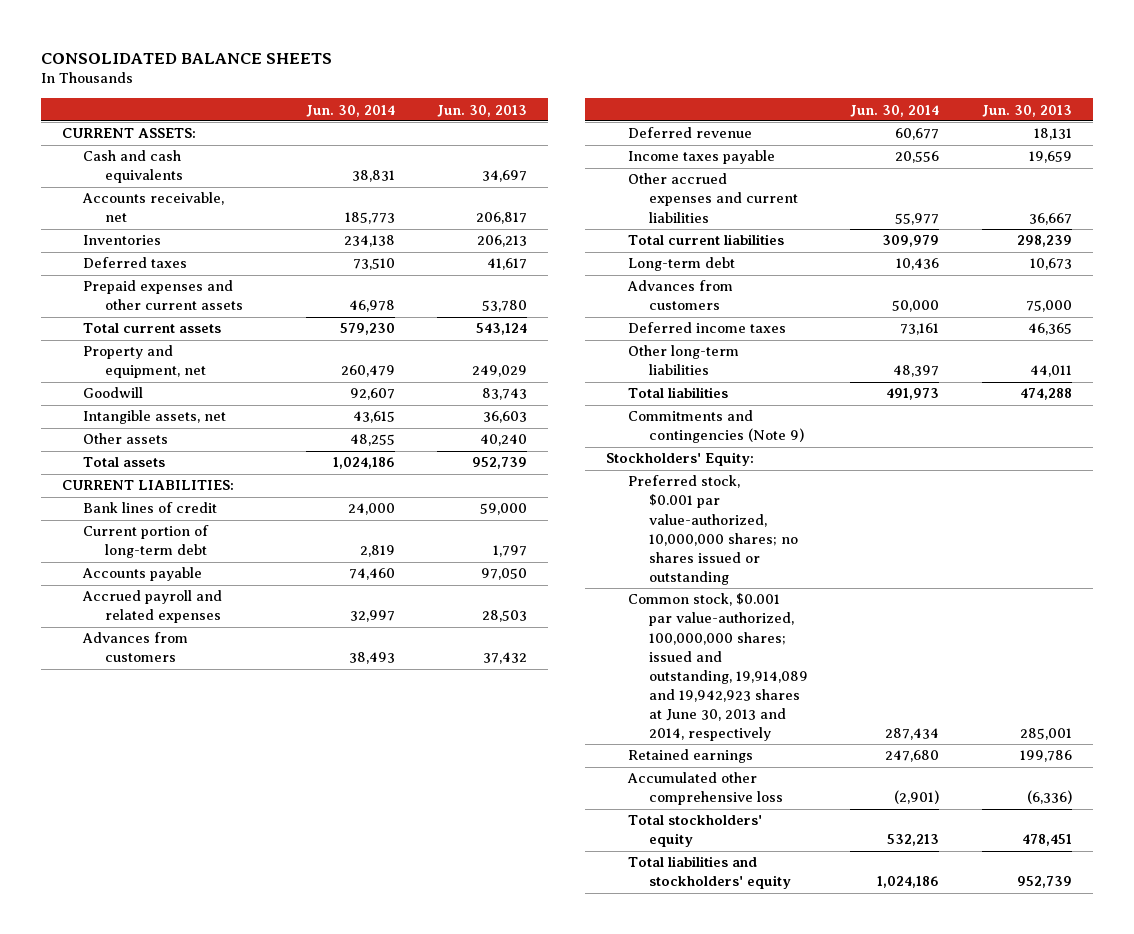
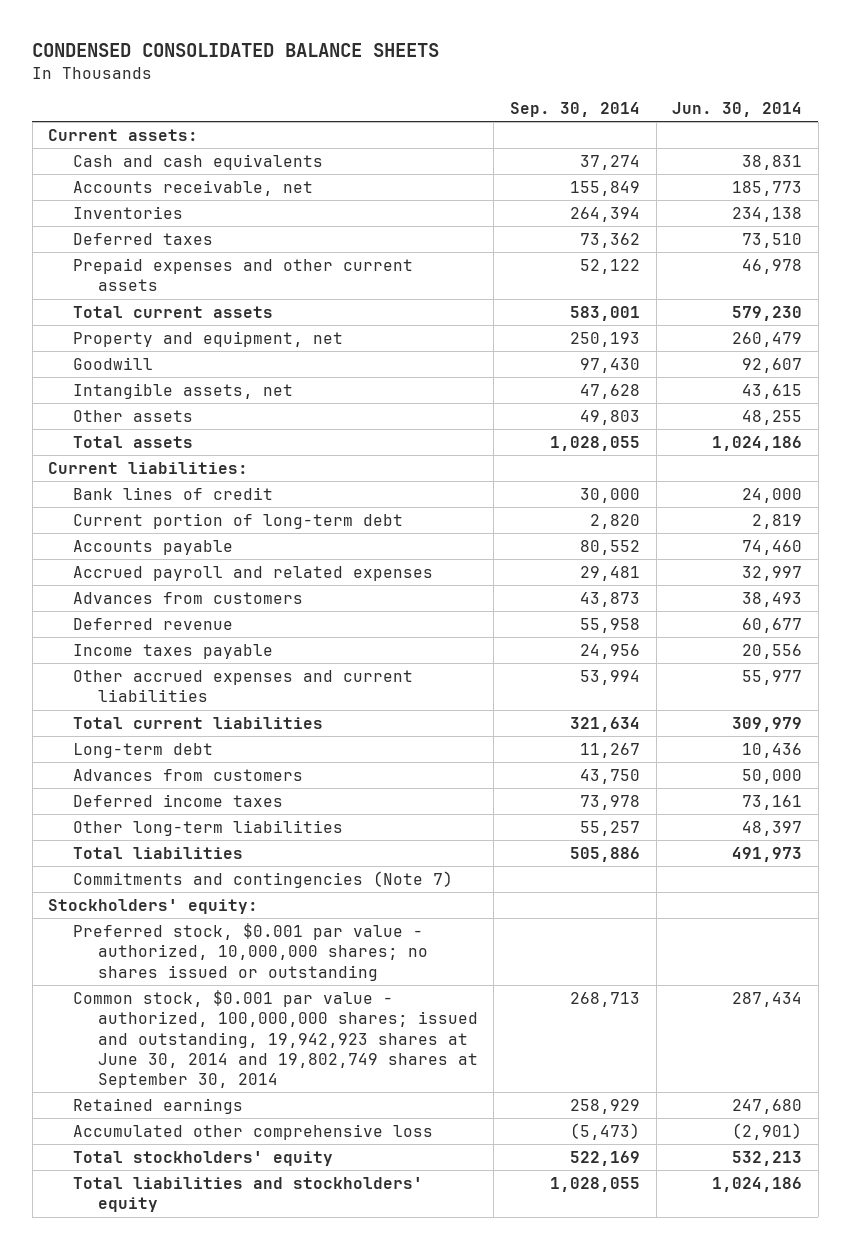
[40,52,332,64] CONSOLIDATED BALANCE SHEETS -> [32,43,440,58] CONDENSED CONSOLIDATED BALANCE SHEETS
[437,104,528,117] Jun. 30, 2013 -> none
none -> [509,101,640,117] Sep. 30, 2014
[62,128,197,139] CURRENT ASSETS: -> [48,129,199,142] Current assets:
[62,480,235,491] CURRENT LIABILITIES: -> [48,462,249,475] Current liabilities:
[627,410,805,444] Commitments and contingencies (Note 9) -> [73,871,454,889] Commitments and contingencies (Note 7)
[606,452,755,467] Stockholders' Equity: -> [48,899,259,915] Stockholders' equity:
[627,475,799,585] Preferred stock, $0.001 par value-authorized, 10,000,000 shares; no shares issued or outstanding -> [73,923,428,981] Preferred stock, $0.001 par value - authorized, 10,000,000 shares; no shares issued or outstanding
[627,593,809,741] Common stock, $0.001 par value-authorized, 100,000,000 shares; issued and outstanding, 19,914,089 and 19,942,923 shares at June 30, 2013 and 2014, respectively -> [73,990,478,1089] Common stock, $0.001 par value - authorized, 100,000,000 shares; issued and outstanding, 19,942,923 shares at June 30, 2014 and 19,802,749 shares at September 30, 2014

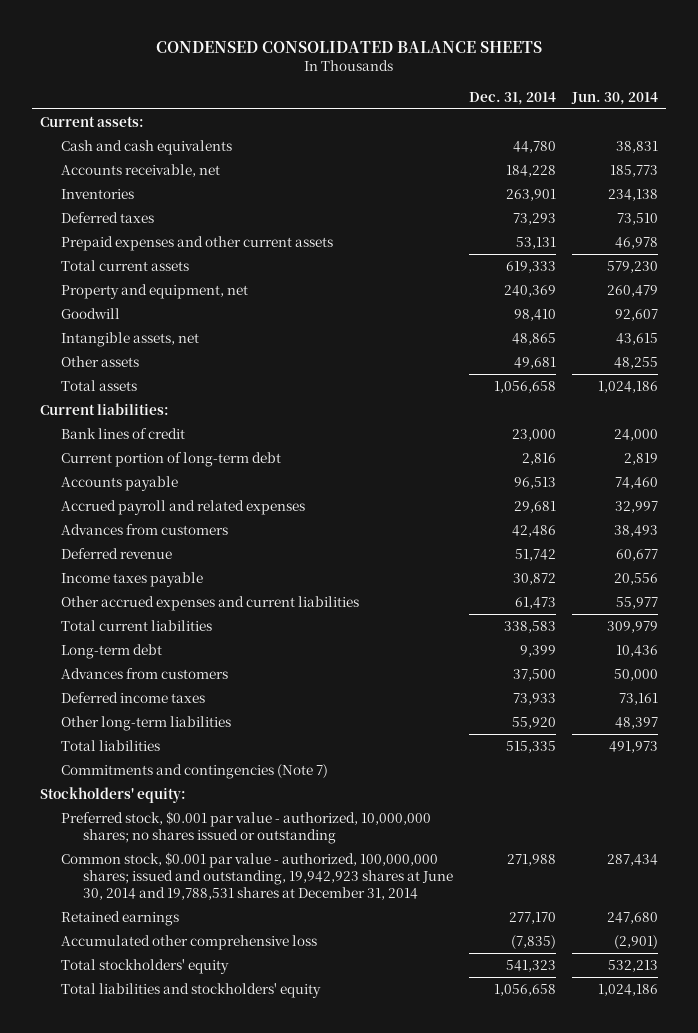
[509,101,640,117] Sep. 30, 2014 -> none
none -> [468,91,556,105] Dec. 31, 2014
[73,990,478,1089] Common stock, $0.001 par value - authorized, 100,000,000 shares; issued and outstanding, 19,942,923 shares at June 30, 2014 and 19,802,749 shares at September 30, 2014 -> [61,852,453,900] Common stock, $0.001 par value - authorized, 100,000,000 shares; issued and outstanding, 19,942,923 shares at June 30, 2014 and 19,788,531 shares at December 31, 2014

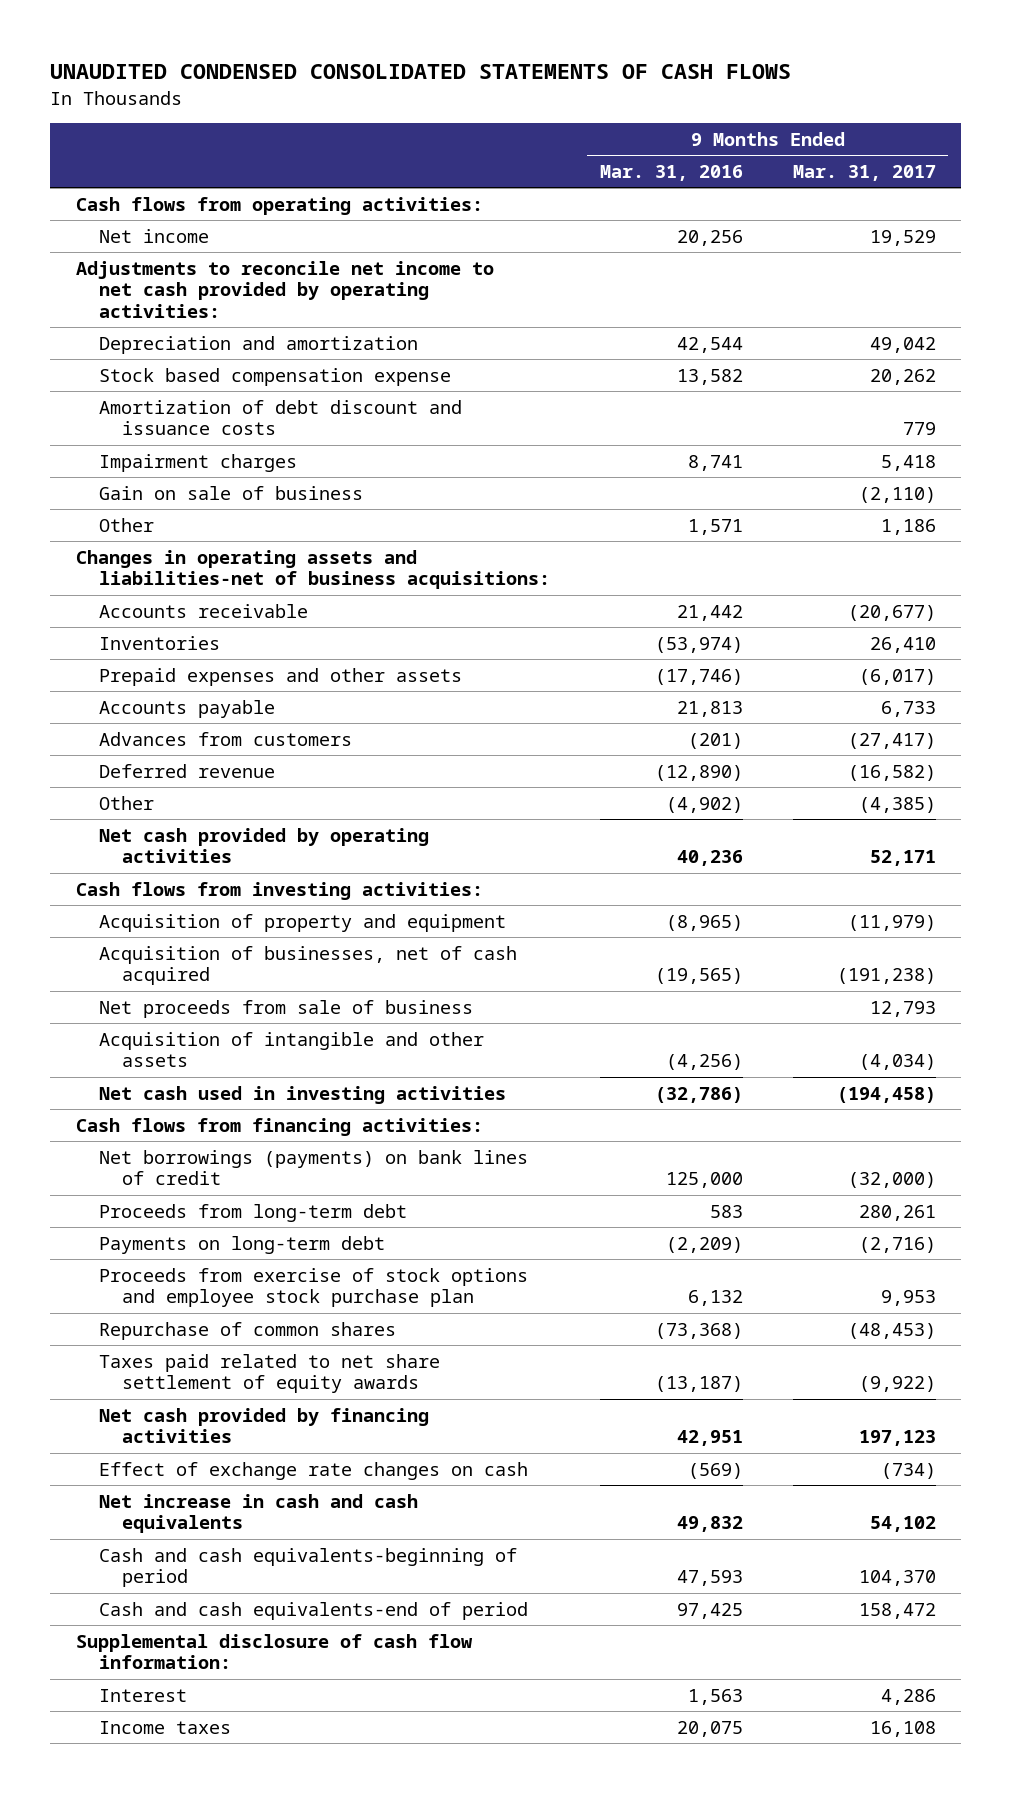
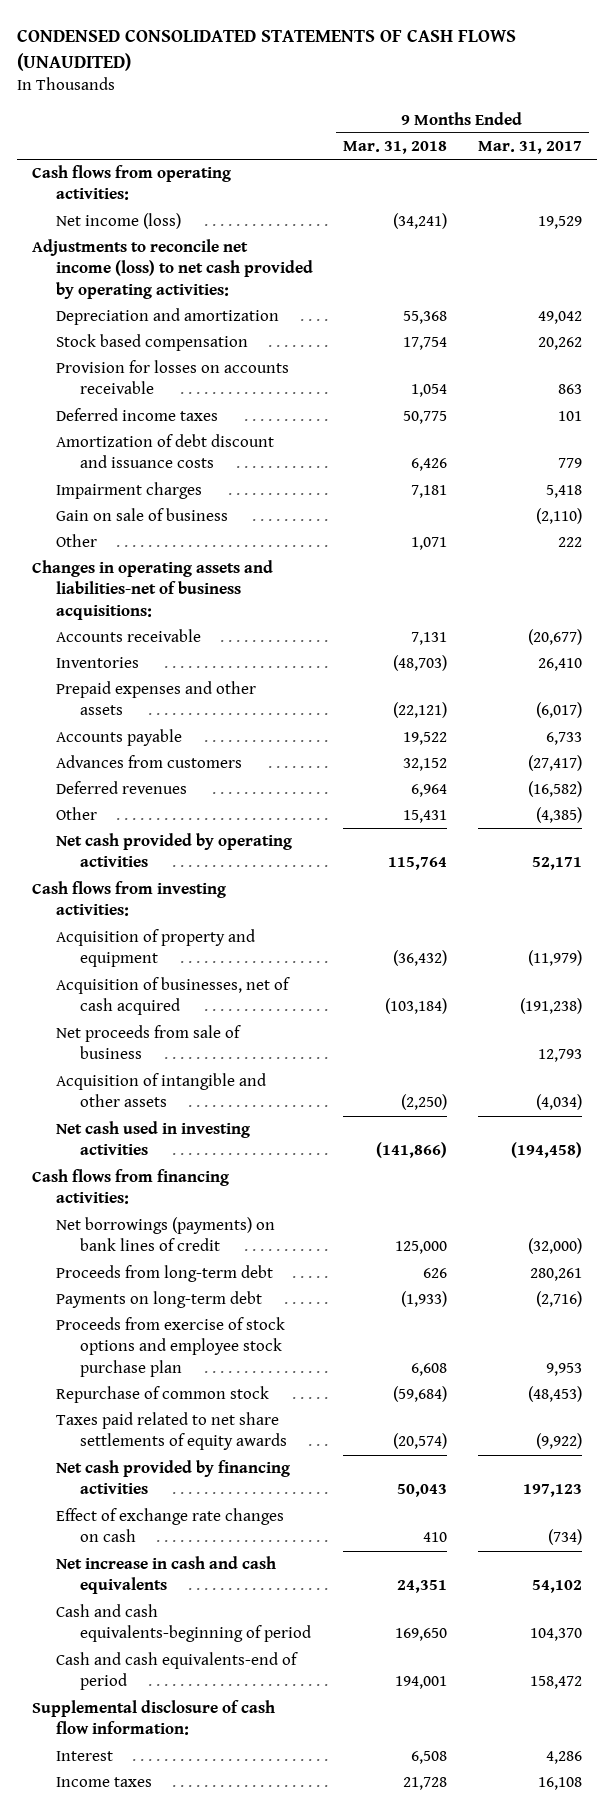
[50,64,792,80] UNAUDITED CONDENSED CONSOLIDATED STATEMENTS OF CASH FLOWS -> [16,29,516,71] CONDENSED CONSOLIDATED STATEMENTS OF CASH FLOWS (UNAUDITED)
[599,165,743,182] Mar. 31, 2016 -> none
none -> [343,141,448,155] Mar. 31, 2018
[98,228,209,243] Net income -> [55,213,181,230] Net income (loss)
[75,260,494,319] Adjustments to reconcile net income to net cash provided by operating activities: -> [32,239,313,299] Adjustments to reconcile net income (loss) to net cash provided by operating activities:
[98,367,451,386] Stock based compensation expense -> [55,334,248,352] Stock based compensation
none -> [55,360,289,395] Provision for losses on accounts receivable
none -> [55,408,218,422] Deferred income taxes
[880,518,936,535] 1,186 -> [557,537,582,548] 222
[98,763,275,778] Deferred revenue -> [55,781,187,795] Deferred revenues
[98,1321,396,1340] Repurchase of common shares -> [55,1386,269,1404] Repurchase of common stock
[98,1353,440,1394] Taxes paid related to net share settlement of equity awards -> [55,1412,287,1451] Taxes paid related to net share settlements of equity awards

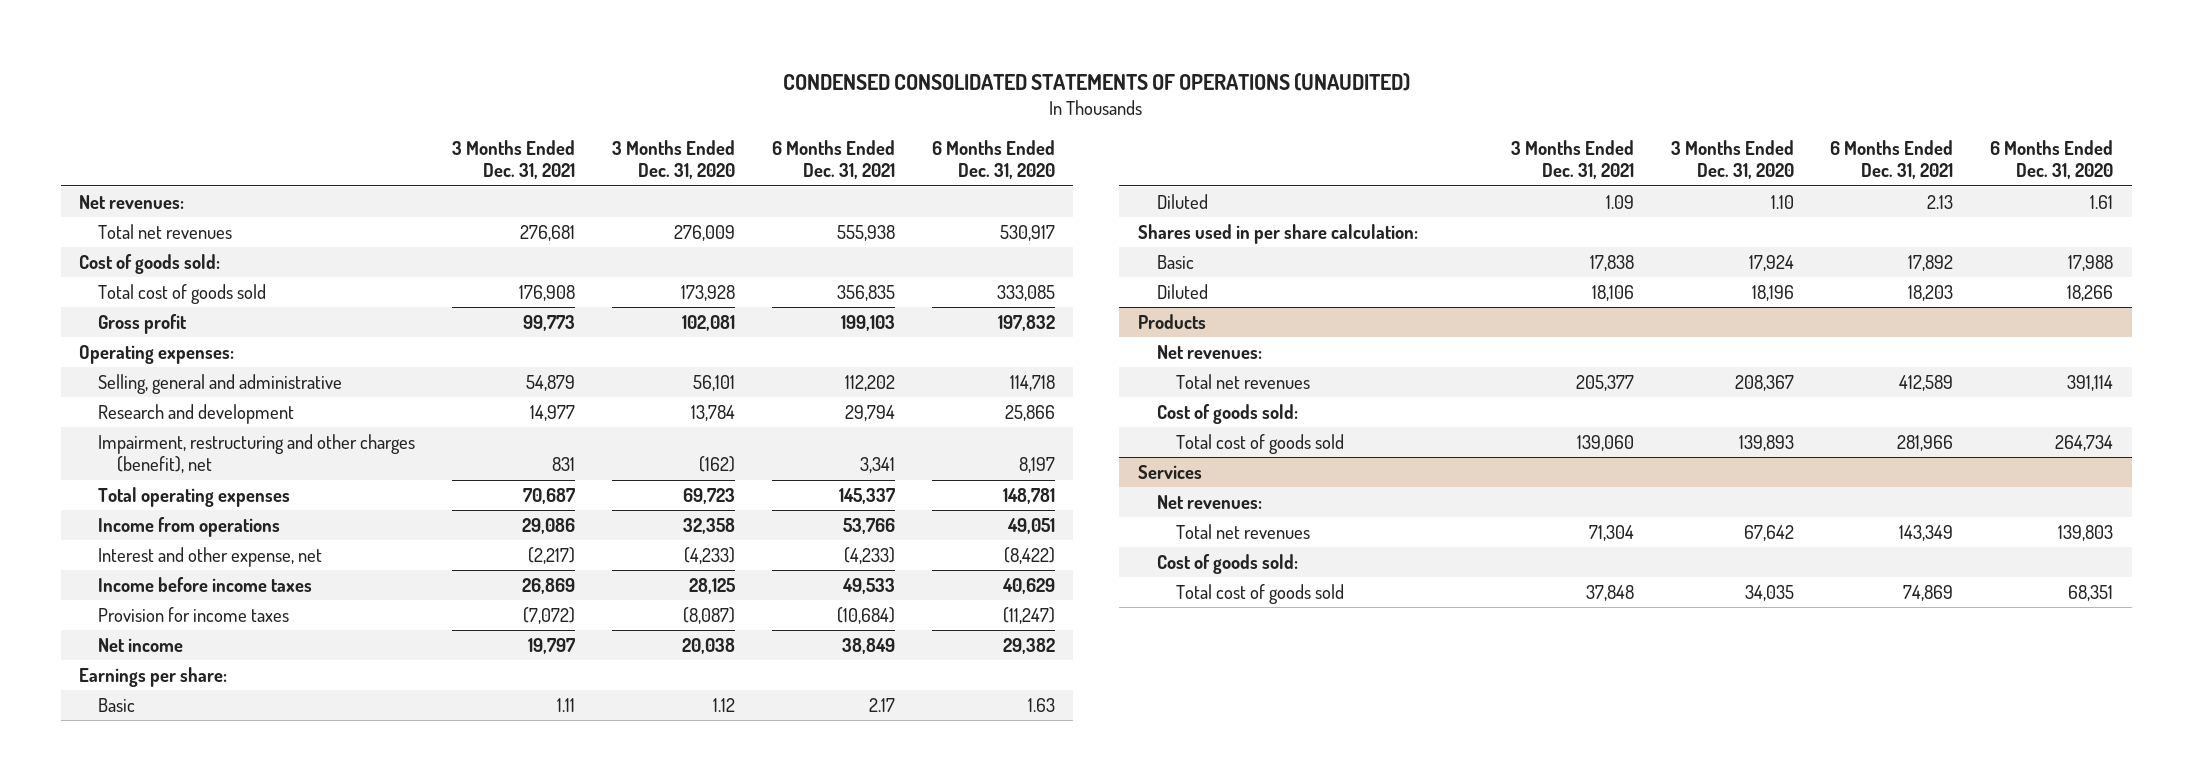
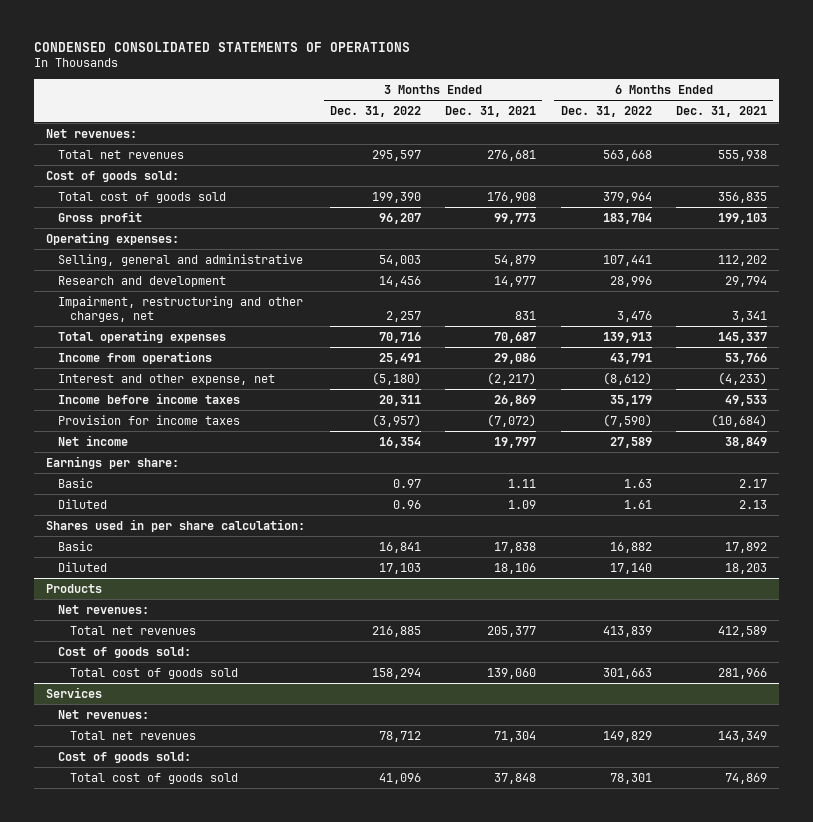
[783,72,1411,91] CONDENSED CONSOLIDATED STATEMENTS OF OPERATIONS (UNAUDITED) -> [33,41,410,52] CONDENSED CONSOLIDATED STATEMENTS OF OPERATIONS
[611,140,735,180] 3 Months Ended Dec. 31, 2020 -> none
[931,140,1055,180] 6 Months Ended Dec. 31, 2020 -> none
none -> [329,105,421,117] Dec. 31, 2022
none -> [560,105,652,117] Dec. 31, 2022
[98,433,416,474] Impairment, restructuring and other charges (benefit), net -> [57,295,303,322] Impairment, restructuring and other charges, net

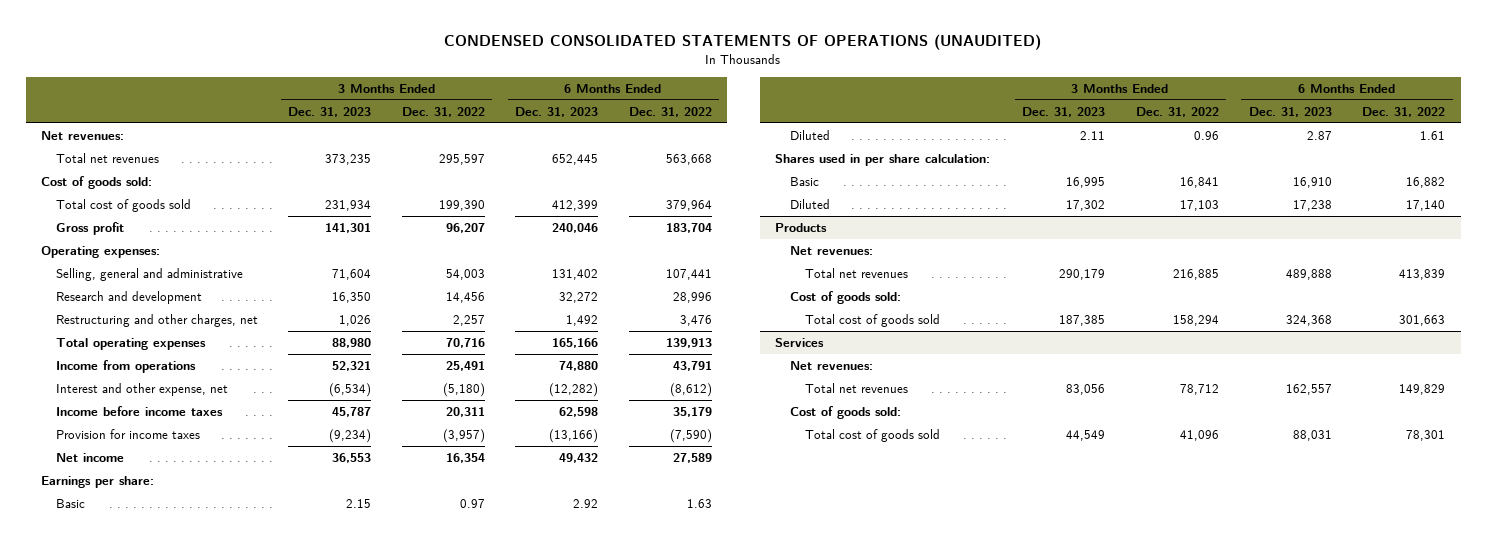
[33,41,410,52] CONDENSED CONSOLIDATED STATEMENTS OF OPERATIONS -> [444,34,1042,51] CONDENSED CONSOLIDATED STATEMENTS OF OPERATIONS (UNAUDITED)
[445,105,537,117] Dec. 31, 2021 -> none
[676,105,768,117] Dec. 31, 2021 -> none
none -> [288,106,372,117] Dec. 31, 2023
none -> [515,106,599,117] Dec. 31, 2023
[57,295,303,322] Impairment, restructuring and other charges, net -> [56,314,259,328] Restructuring and other charges, net

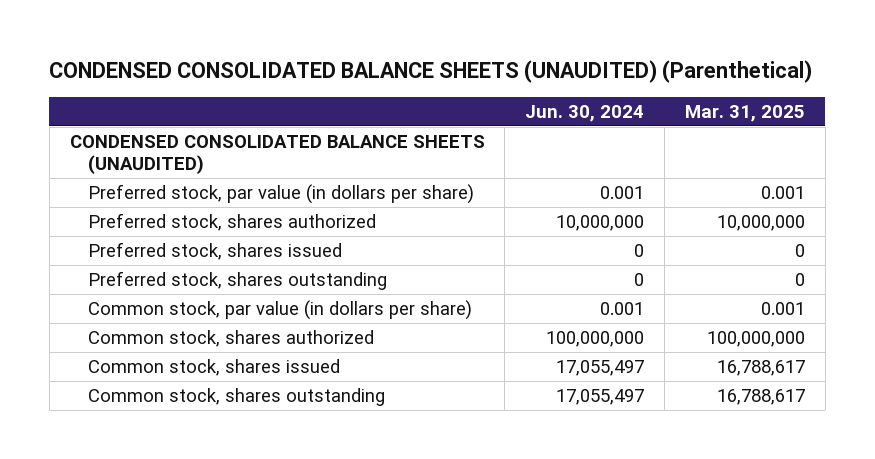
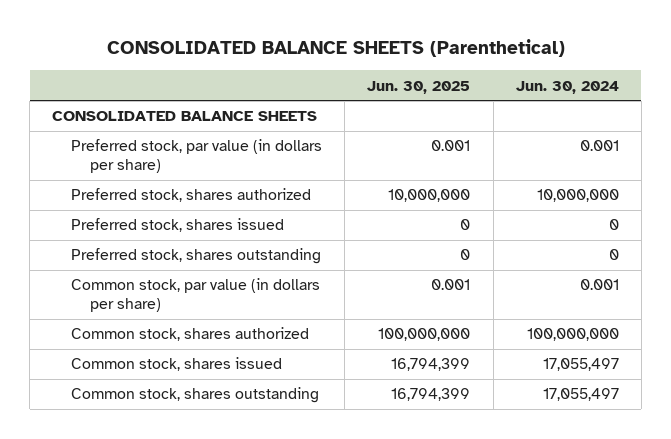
[49,60,813,84] CONDENSED CONSOLIDATED BALANCE SHEETS (UNAUDITED) (Parenthetical) -> [106,39,565,58] CONSOLIDATED BALANCE SHEETS (Parenthetical)
[684,105,805,123] Mar. 31, 2025 -> none
none -> [367,80,471,94] Jun. 30, 2025
[69,135,485,175] CONDENSED CONSOLIDATED BALANCE SHEETS (UNAUDITED) -> [52,111,318,122] CONSOLIDATED BALANCE SHEETS

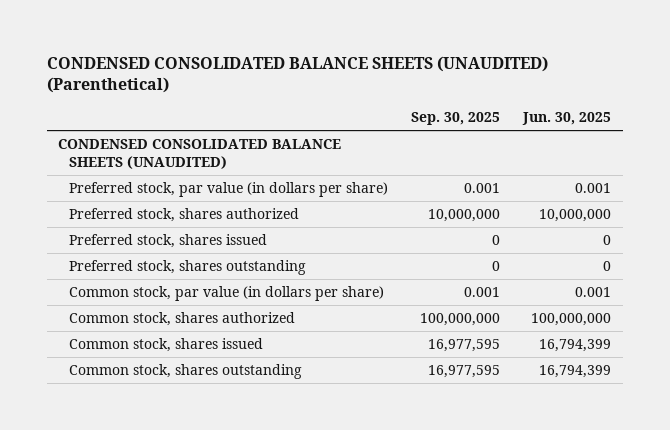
[106,39,565,58] CONSOLIDATED BALANCE SHEETS (Parenthetical) -> [46,55,548,94] CONDENSED CONSOLIDATED BALANCE SHEETS (UNAUDITED) (Parenthetical)
[515,80,619,94] Jun. 30, 2024 -> none
none -> [411,112,501,126] Sep. 30, 2025
[52,111,318,122] CONSOLIDATED BALANCE SHEETS -> [58,138,342,169] CONDENSED CONSOLIDATED BALANCE SHEETS (UNAUDITED)

